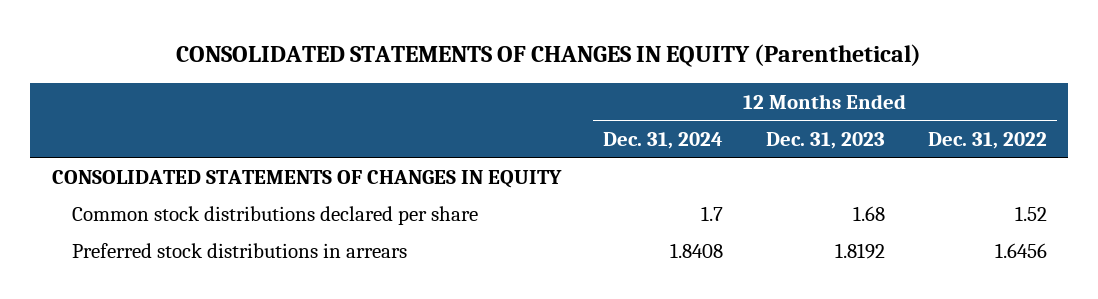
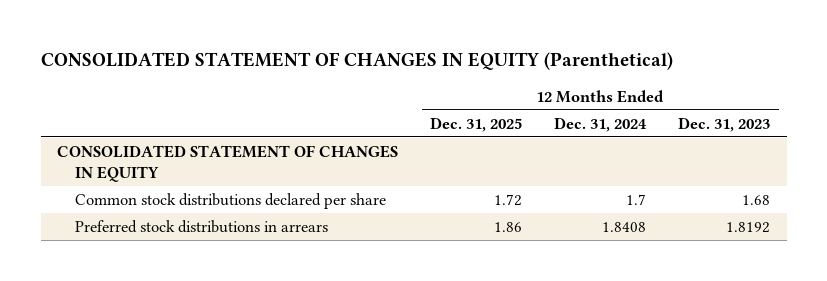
[176,44,922,68] CONSOLIDATED STATEMENTS OF CHANGES IN EQUITY (Parenthetical) -> [40,52,673,71] CONSOLIDATED STATEMENT OF CHANGES IN EQUITY (Parenthetical)
[927,131,1047,149] Dec. 31, 2022 -> none
none -> [430,116,523,132] Dec. 31, 2025
[51,169,562,188] CONSOLIDATED STATEMENTS OF CHANGES IN EQUITY -> [56,144,398,183] CONSOLIDATED STATEMENT OF CHANGES IN EQUITY

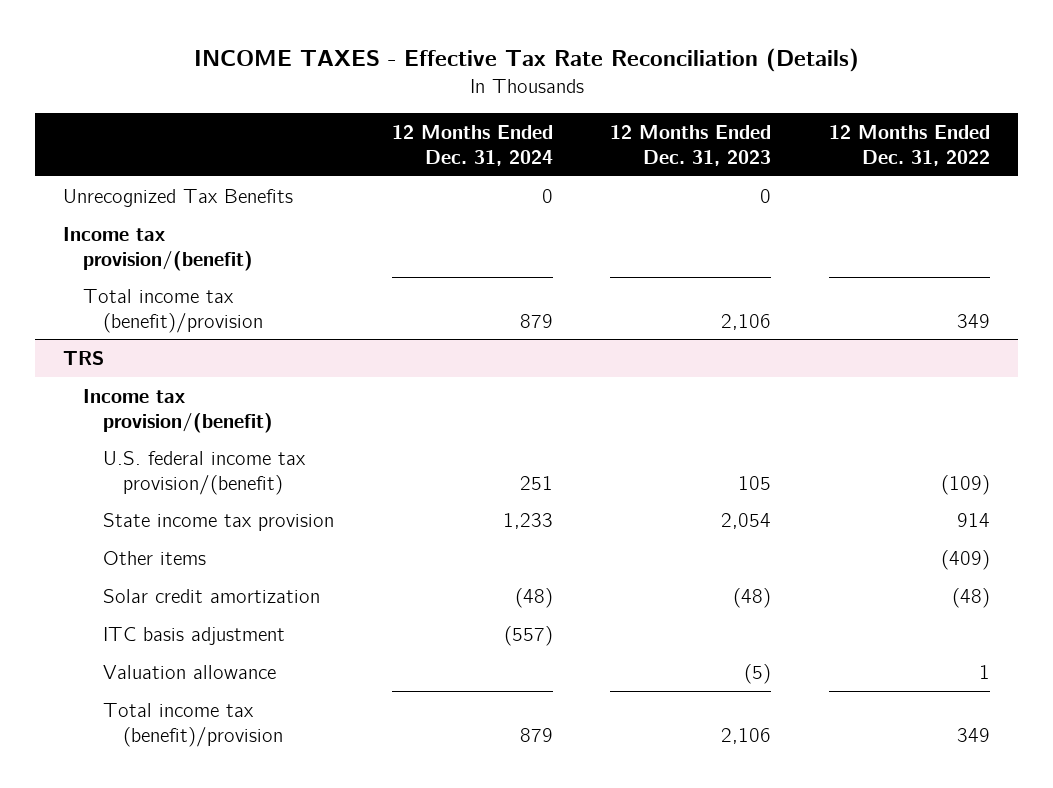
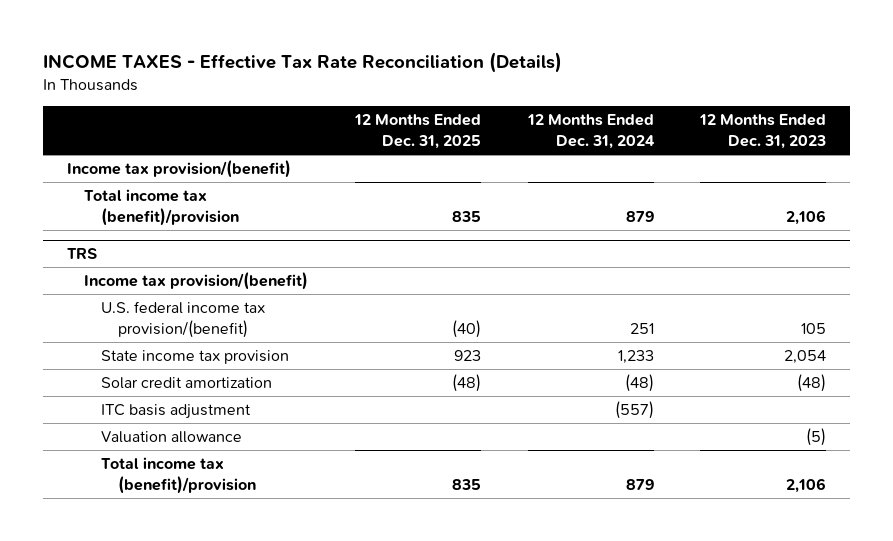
[828,125,990,167] 12 Months Ended Dec. 31, 2022 -> none
none -> [353,114,481,150] 12 Months Ended Dec. 31, 2025
[63,188,294,207] Unrecognized Tax Benefits -> none
[103,550,207,565] Other items -> none

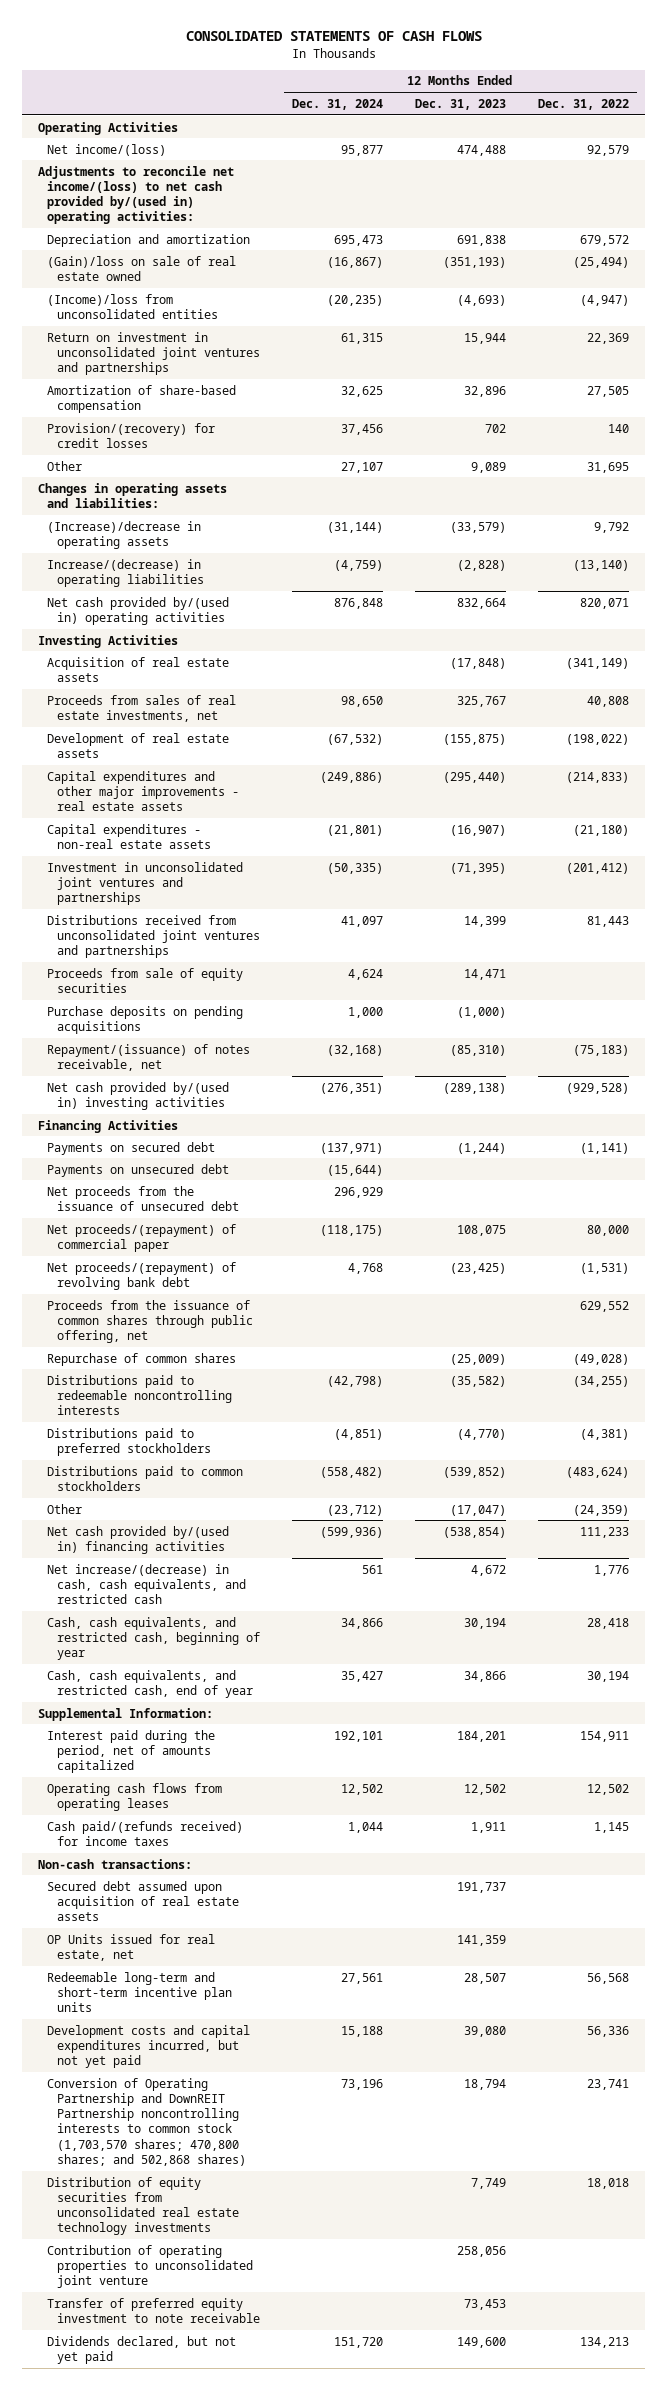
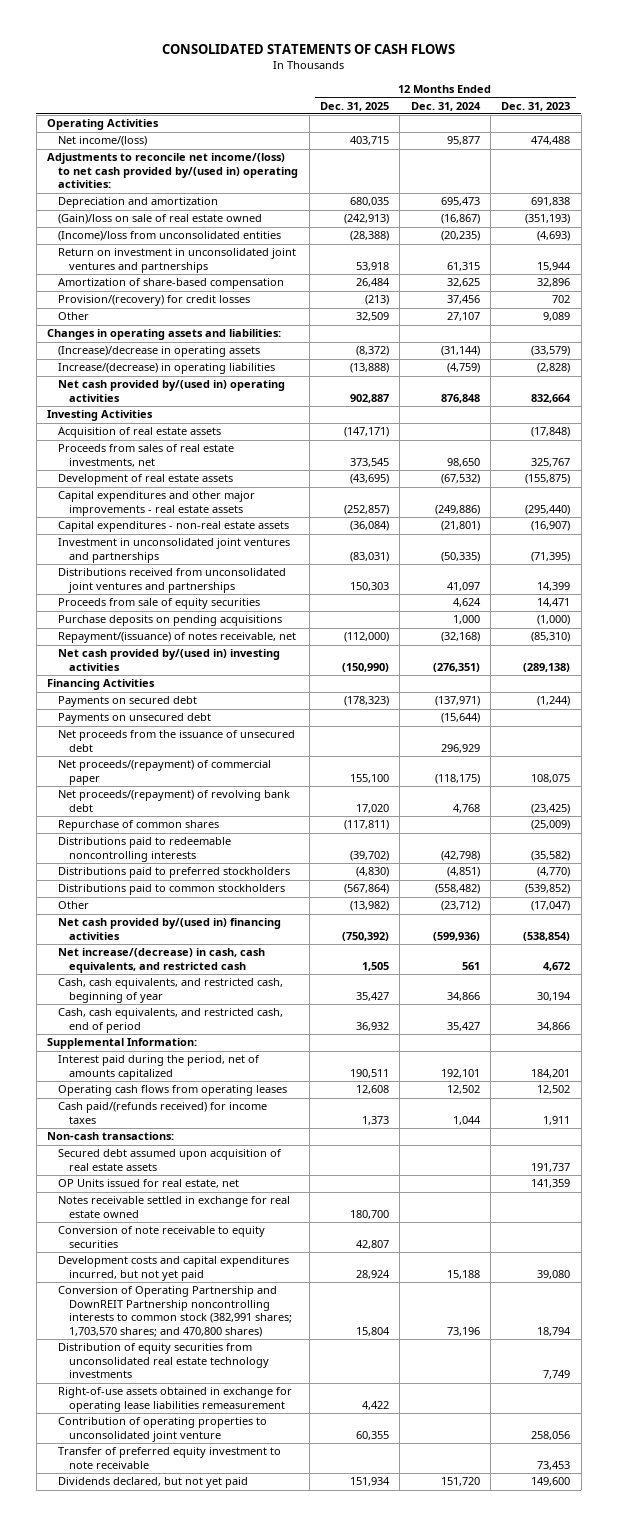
[538,98,630,110] Dec. 31, 2022 -> none
none -> [320,101,390,111] Dec. 31, 2025
[47,1299,253,1344] Proceeds from the issuance of common shares through public offering, net -> none
[47,1669,253,1698] Cash, cash equivalents, and restricted cash, end of year -> [58,1008,284,1033] Cash, cash equivalents, and restricted cash, end of period
[47,1971,232,2013] Redeemable long-term and short-term incentive plan units -> none
none -> [58,1196,291,1218] Notes receivable settled in exchange for real estate owned
none -> [58,1226,266,1248] Conversion of note receivable to equity securities
[47,2077,246,2166] Conversion of Operating Partnership and DownREIT Partnership noncontrolling interests to common stock (1,703,570 shares; 470,800 shares; and 502,868 shares) -> [58,1286,293,1337] Conversion of Operating Partnership and DownREIT Partnership noncontrolling interests to common stock (382,991 shares; 1,703,570 shares; and 470,800 shares)
none -> [58,1387,293,1412] Right-of-use assets obtained in exchange for operating lease liabilities remeasurement

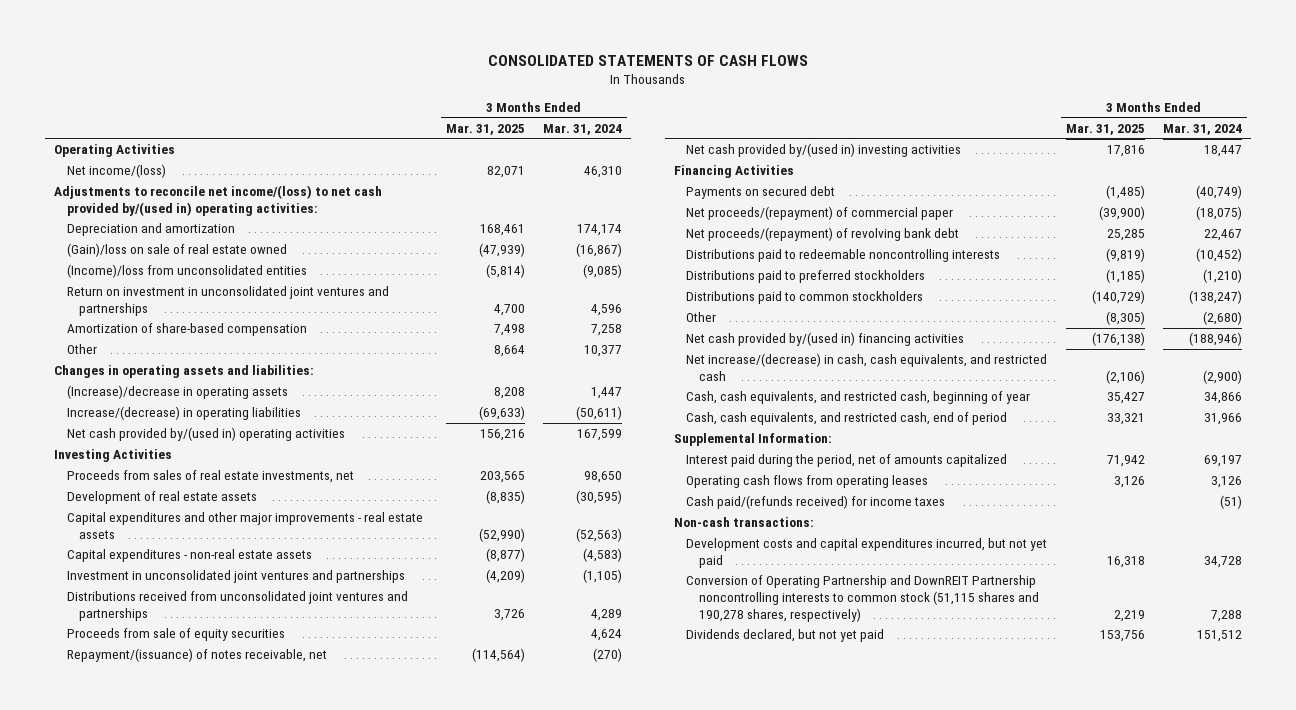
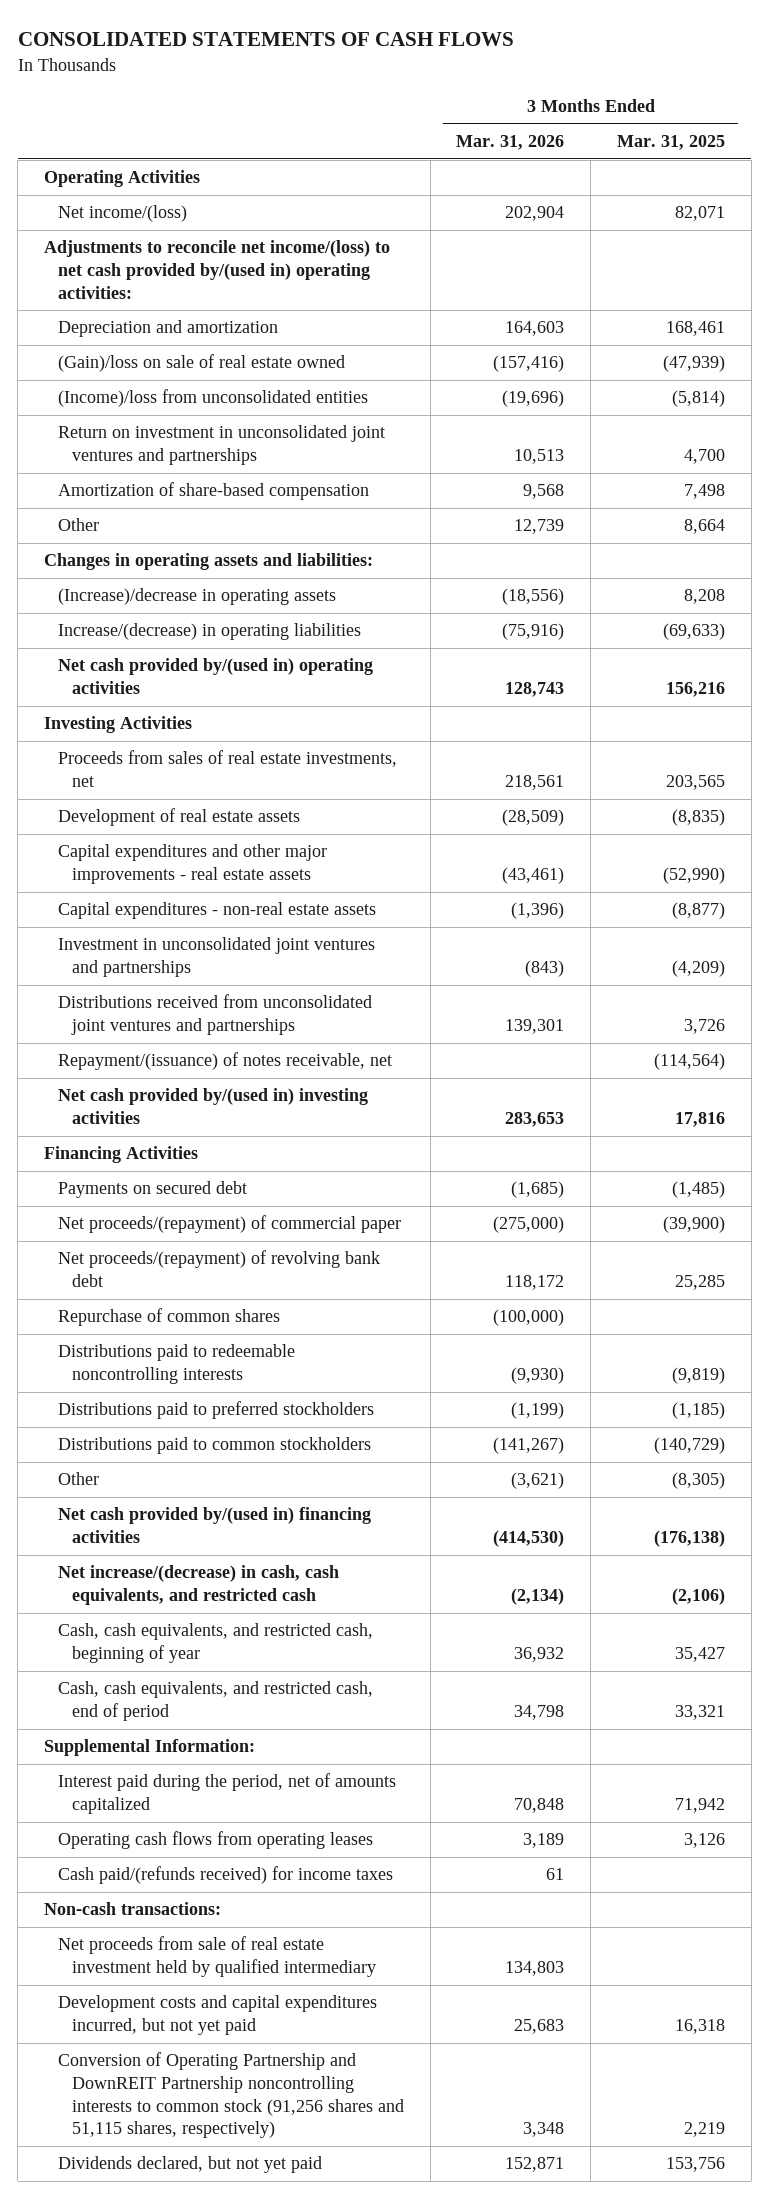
[543,123,623,135] Mar. 31, 2024 -> none
none -> [456,135,565,151] Mar. 31, 2026
[66,628,285,642] Proceeds from sale of equity securities -> none
none -> [58,1308,281,1327] Repurchase of common shares
none -> [58,1936,376,1978] Net proceeds from sale of real estate investment held by qualified intermediary
[686,575,1039,622] Conversion of Operating Partnership and DownREIT Partnership noncontrolling interests to common stock (51,115 shares and 190,278 shares, respectively) -> [58,2052,404,2139] Conversion of Operating Partnership and DownREIT Partnership noncontrolling interests to common stock (91,256 shares and 51,115 shares, respectively)

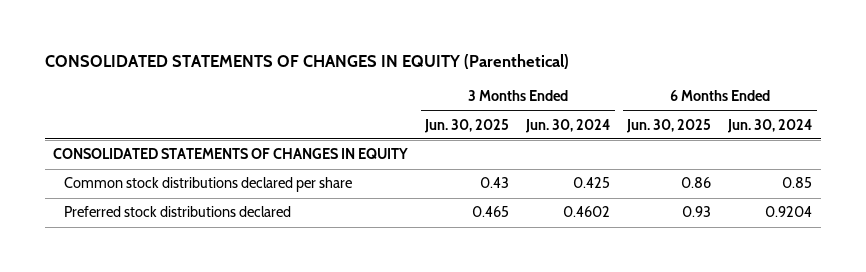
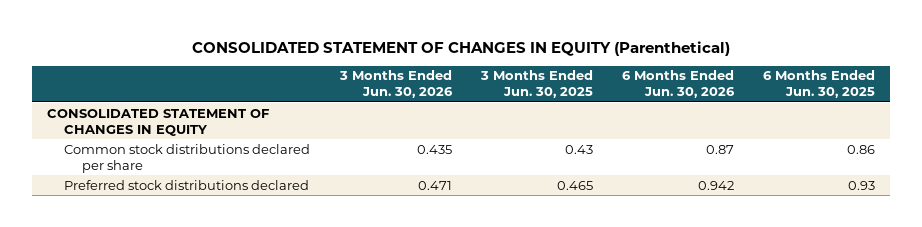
[44,54,569,70] CONSOLIDATED STATEMENTS OF CHANGES IN EQUITY (Parenthetical) -> [191,40,730,56] CONSOLIDATED STATEMENT OF CHANGES IN EQUITY (Parenthetical)
[525,118,611,133] Jun. 30, 2024 -> none
[727,118,813,133] Jun. 30, 2024 -> none
none -> [338,70,453,99] 3 Months Ended Jun. 30, 2026
none -> [621,70,735,99] 6 Months Ended Jun. 30, 2026
[53,148,409,160] CONSOLIDATED STATEMENTS OF CHANGES IN EQUITY -> [46,108,269,136] CONSOLIDATED STATEMENT OF CHANGES IN EQUITY

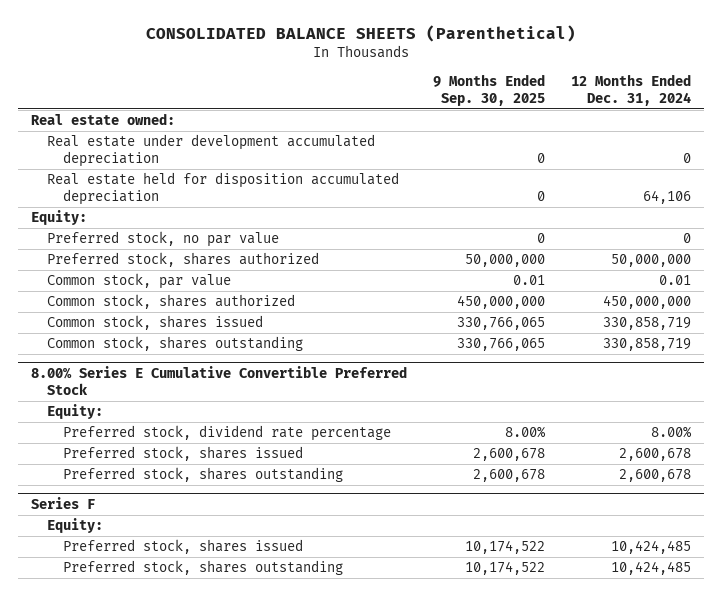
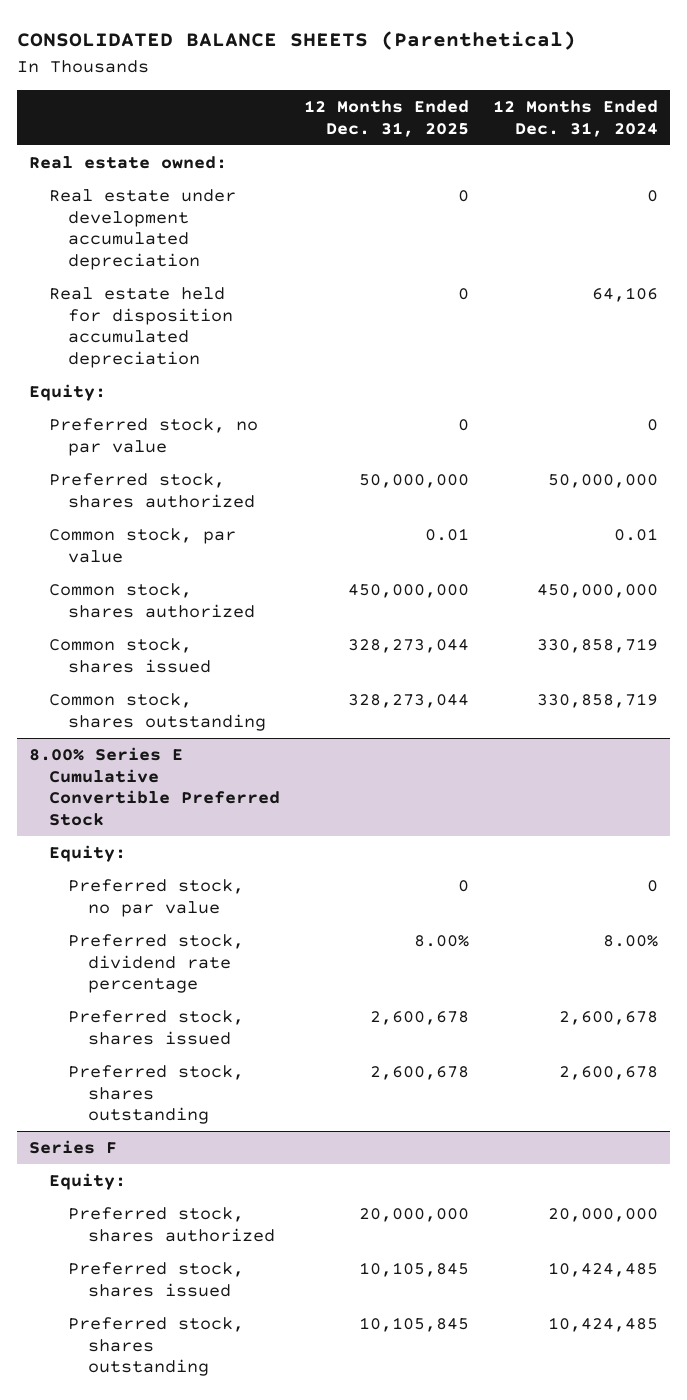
[433,74,546,107] 9 Months Ended Sep. 30, 2025 -> none
none -> [303,100,469,137] 12 Months Ended Dec. 31, 2025
none -> [68,879,245,917] Preferred stock, no par value
none -> [68,1207,275,1242] Preferred stock, shares authorized

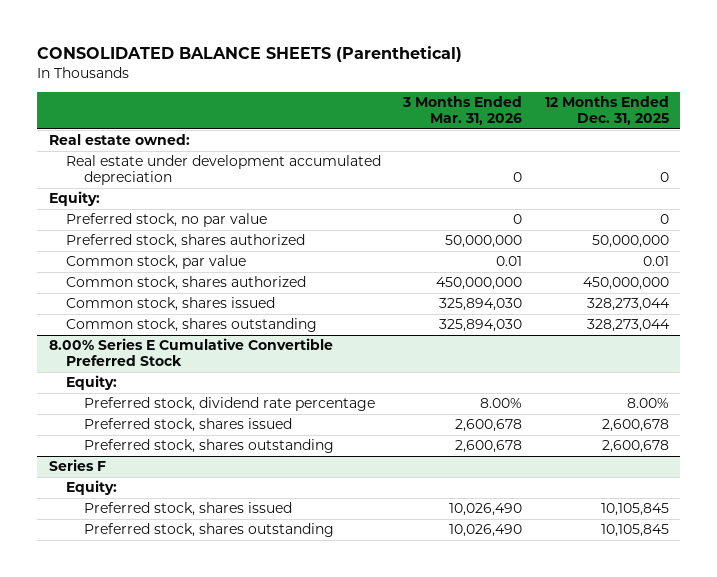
[492,100,658,137] 12 Months Ended Dec. 31, 2024 -> none
none -> [402,96,523,126] 3 Months Ended Mar. 31, 2026
[48,287,234,369] Real estate held for disposition accumulated depreciation -> none
[68,879,245,917] Preferred stock, no par value -> none
[68,1207,275,1242] Preferred stock, shares authorized -> none

